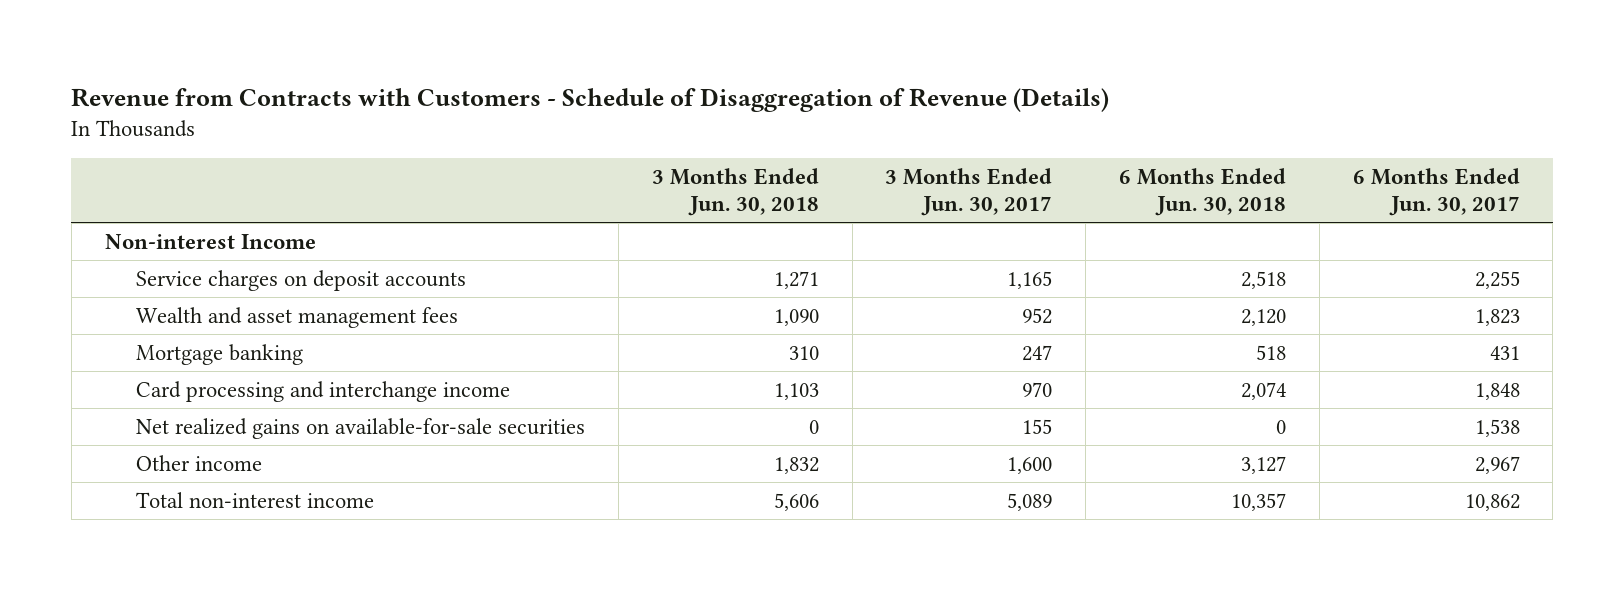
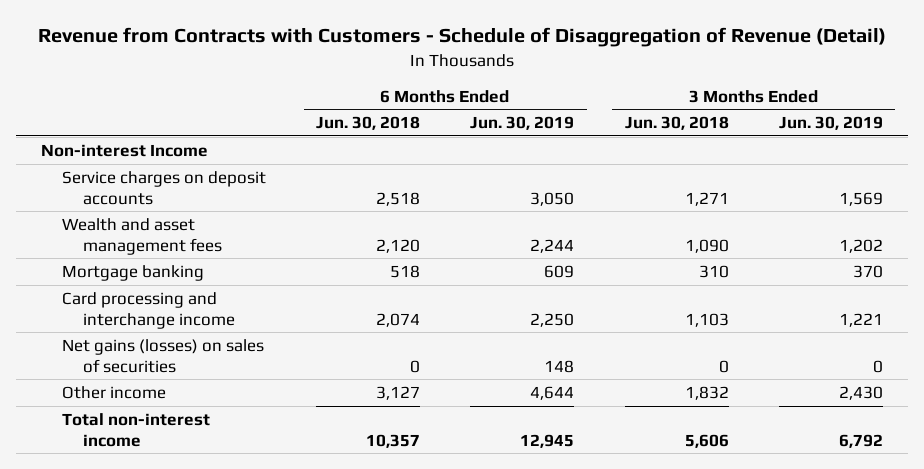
[71,87,1110,112] Revenue from Contracts with Customers - Schedule of Disaggregation of Revenue (Details) -> [37,27,886,48] Revenue from Contracts with Customers - Schedule of Disaggregation of Revenue (Detail)
[885,167,1053,217] 3 Months Ended Jun. 30, 2017 -> none
[1352,167,1520,217] 6 Months Ended Jun. 30, 2017 -> none
none -> [470,116,575,131] Jun. 30, 2019
none -> [778,116,883,131] Jun. 30, 2019
[136,417,586,439] Net realized gains on available-for-sale securities -> [62,338,265,373] Net gains (losses) on sales of securities

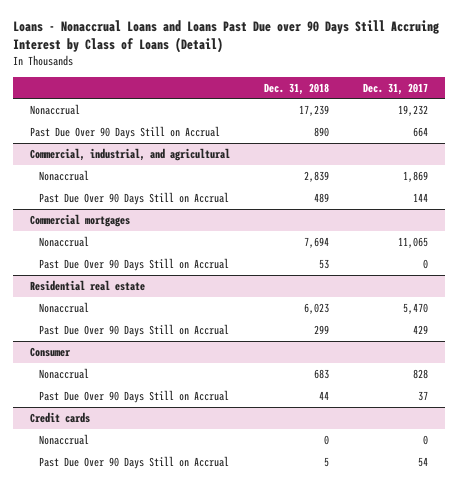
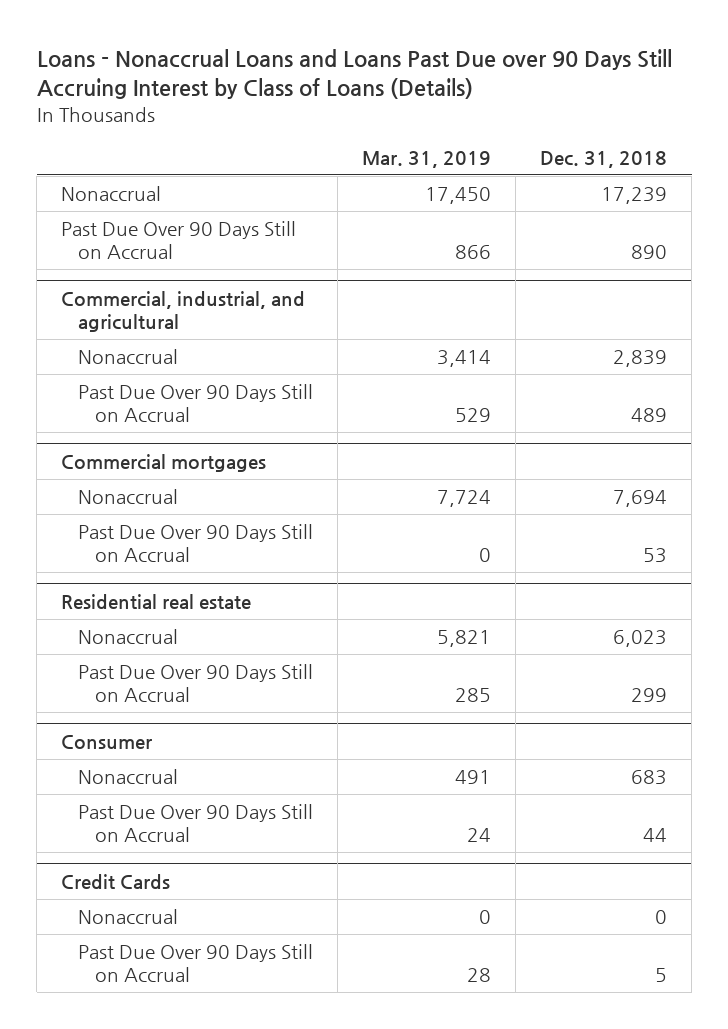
[13,20,440,54] Loans - Nonaccrual Loans and Loans Past Due over 90 Days Still Accruing Interest by Class of Loans (Detail) -> [36,48,672,100] Loans - Nonaccrual Loans and Loans Past Due over 90 Days Still Accruing Interest by Class of Loans (Details)
[363,82,429,95] Dec. 31, 2017 -> none
none -> [362,150,492,168] Mar. 31, 2019
[30,411,91,423] Credit cards -> [61,873,171,889] Credit Cards

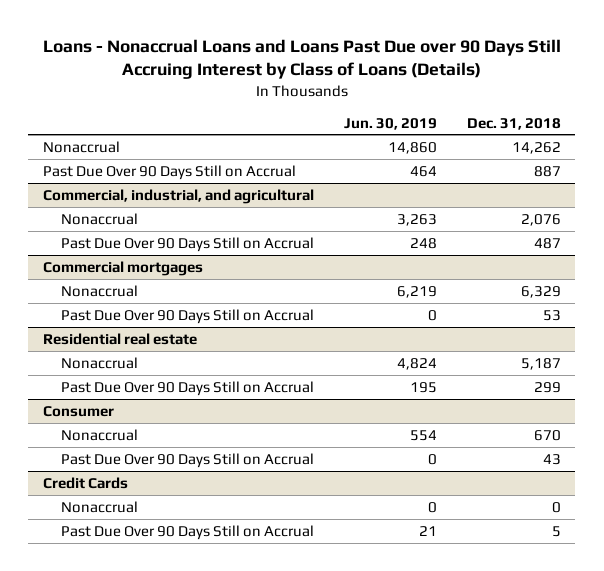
[362,150,492,168] Mar. 31, 2019 -> none
none -> [343,117,437,130] Jun. 30, 2019
[601,187,668,205] 17,239 -> [511,141,561,154] 14,262
[631,245,668,260] 890 -> [533,165,561,177] 887
[613,350,668,368] 2,839 -> [520,213,561,226] 2,076
[631,408,668,423] 489 -> [533,237,561,249] 487
[613,490,668,508] 7,694 -> [520,285,561,298] 6,329
[613,630,668,648] 6,023 -> [520,357,561,370] 5,187
[631,770,668,786] 683 -> [533,429,561,441] 670
[643,828,668,843] 44 -> [542,453,561,465] 43

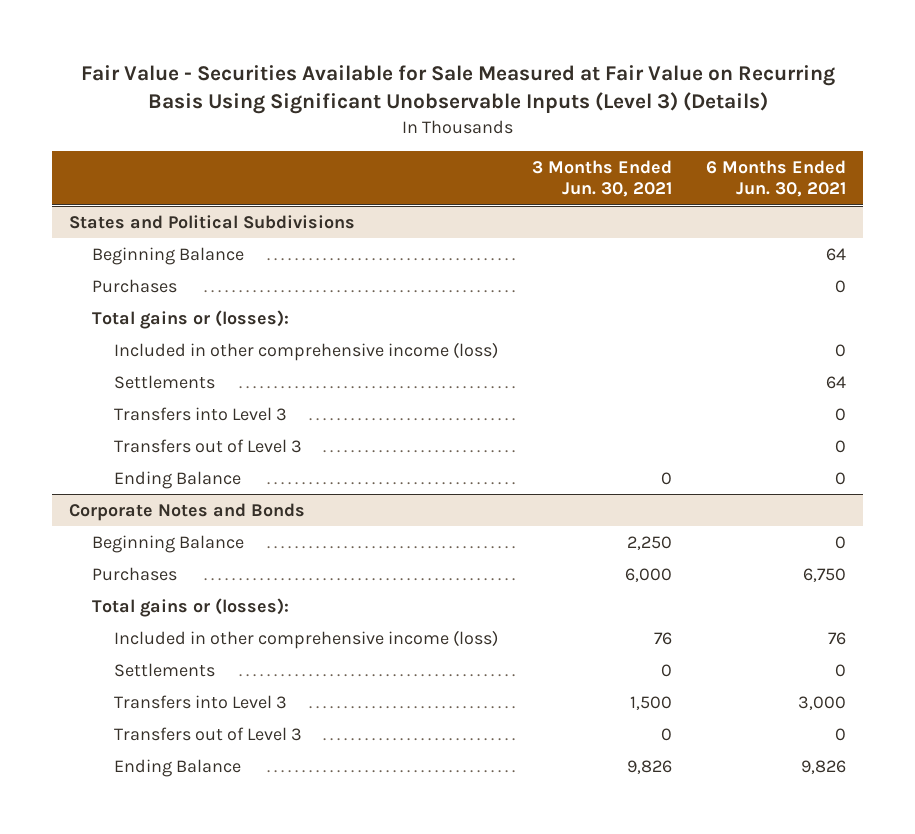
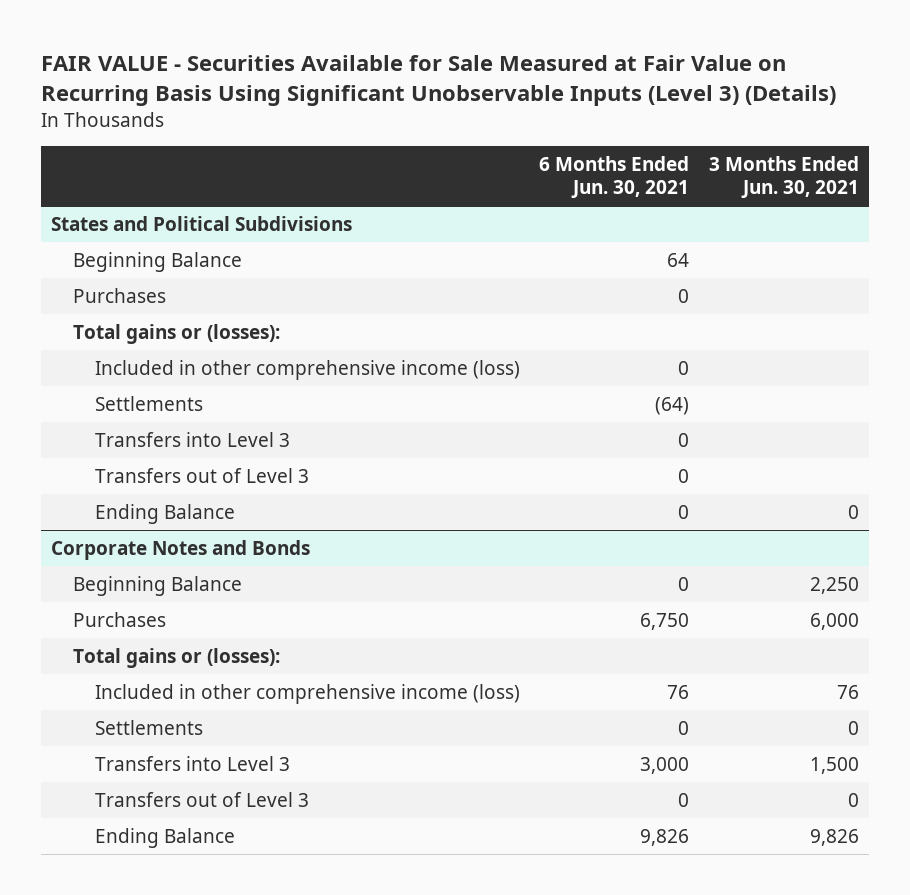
[80,65,835,115] Fair Value - Securities Available for Sale Measured at Fair Value on Recurring Basis Using Significant Unobservable Inputs (Level 3) (Details) -> [41,55,837,106] FAIR VALUE - Securities Available for Sale Measured at Fair Value on Recurring Basis Using Significant Unobservable Inputs (Level 3) (Details)
[826,375,847,389] 64 -> [655,396,690,415] (64)

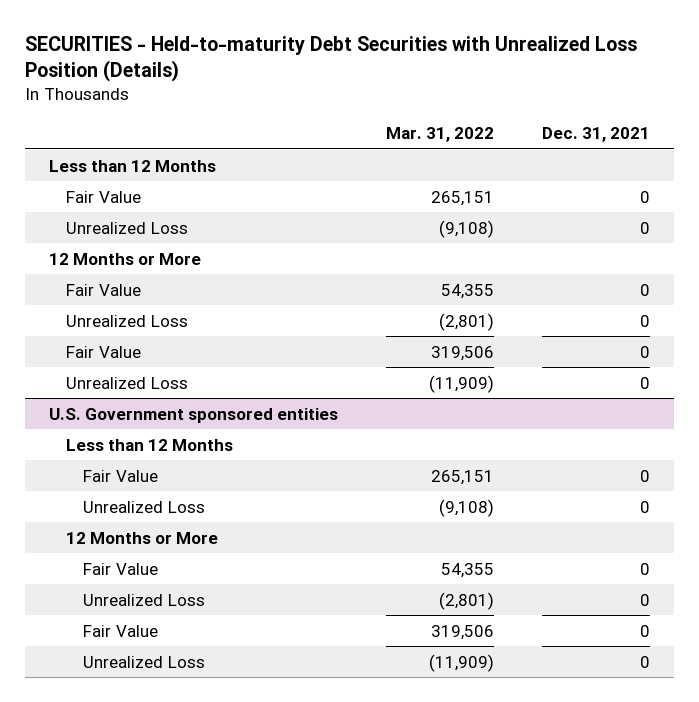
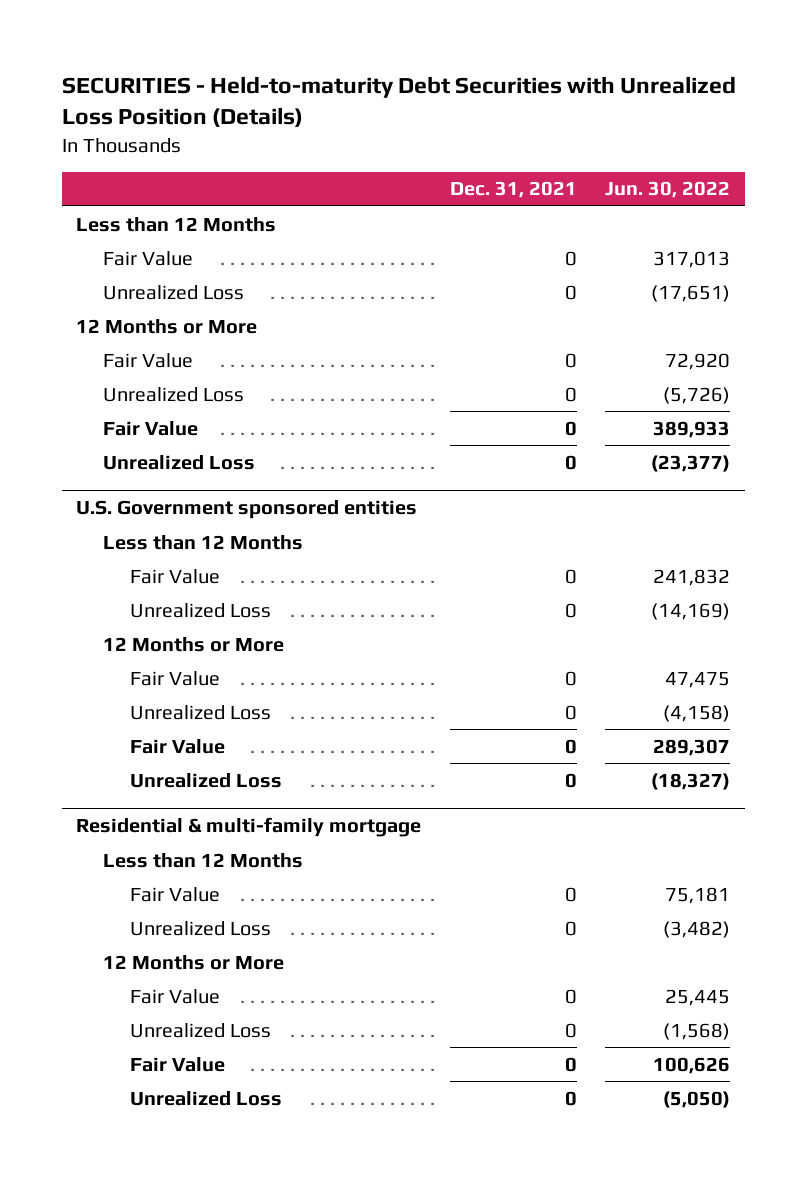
[385,127,494,143] Mar. 31, 2022 -> none
none -> [605,181,731,199] Jun. 30, 2022
none -> [76,817,422,838] Residential & multi-family mortgage
none -> [102,852,303,868] Less than 12 Months
none -> [129,886,220,902] Fair Value
none -> [129,920,271,936] Unrealized Loss
none -> [102,954,284,970] 12 Months or More
none -> [129,988,220,1004] Fair Value
none -> [129,1022,271,1038] Unrealized Loss
none -> [129,1056,225,1072] Fair Value
none -> [129,1090,282,1106] Unrealized Loss

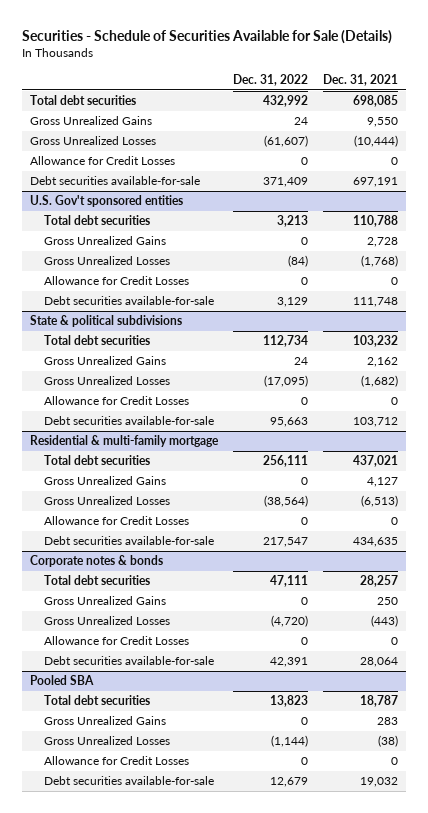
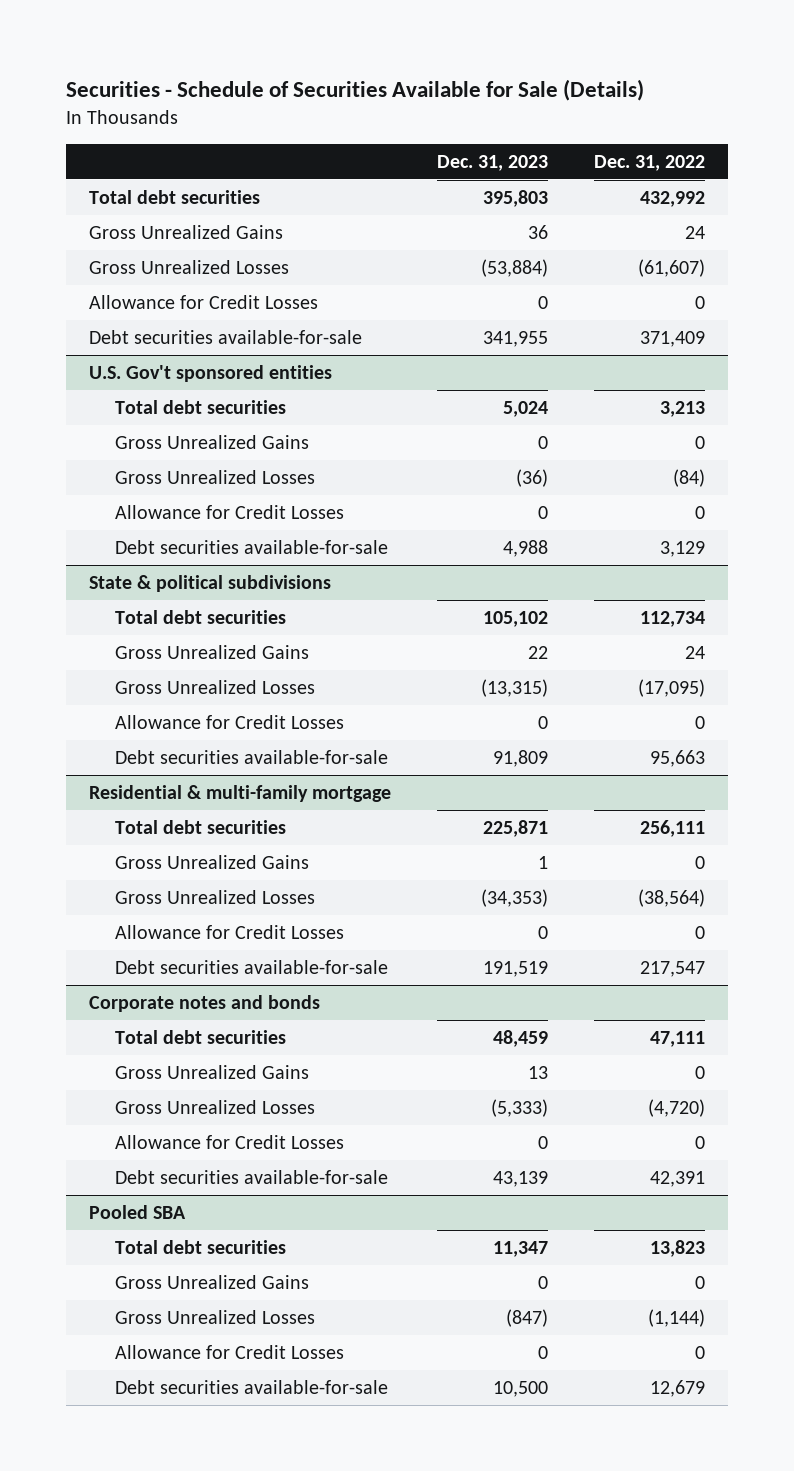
[323,73,399,86] Dec. 31, 2021 -> none
none -> [436,154,548,171] Dec. 31, 2023
[30,555,164,568] Corporate notes & bonds -> [89,994,321,1012] Corporate notes and bonds

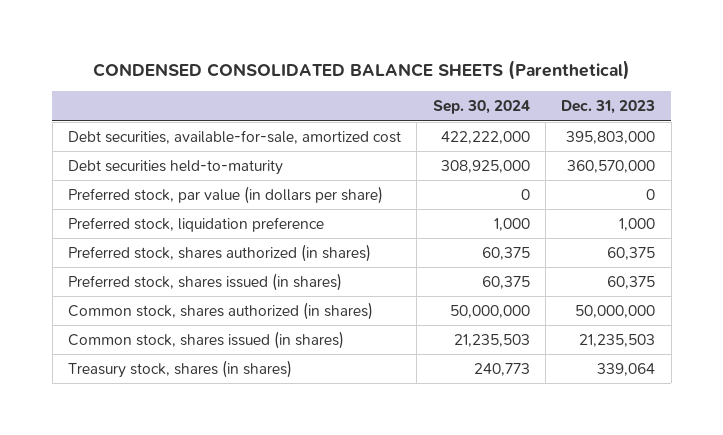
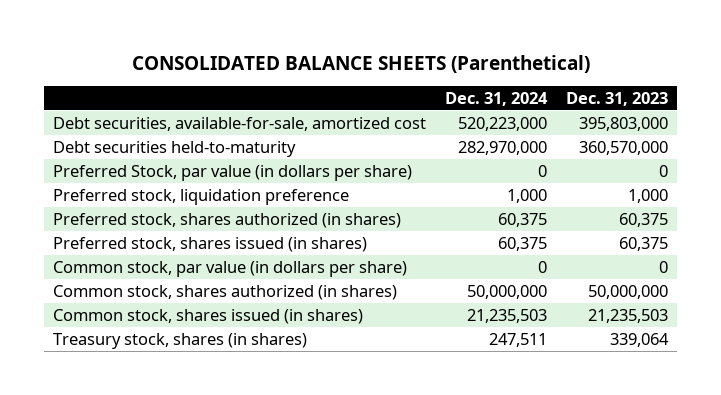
[92,59,630,80] CONDENSED CONSOLIDATED BALANCE SHEETS (Parenthetical) -> [131,54,590,73] CONSOLIDATED BALANCE SHEETS (Parenthetical)
[432,100,530,115] Sep. 30, 2024 -> none
none -> [445,91,549,106] Dec. 31, 2024
[67,185,383,204] Preferred stock, par value (in dollars per share) -> [53,164,413,181] Preferred Stock, par value (in dollars per share)
none -> [53,260,408,277] Common stock, par value (in dollars per share)

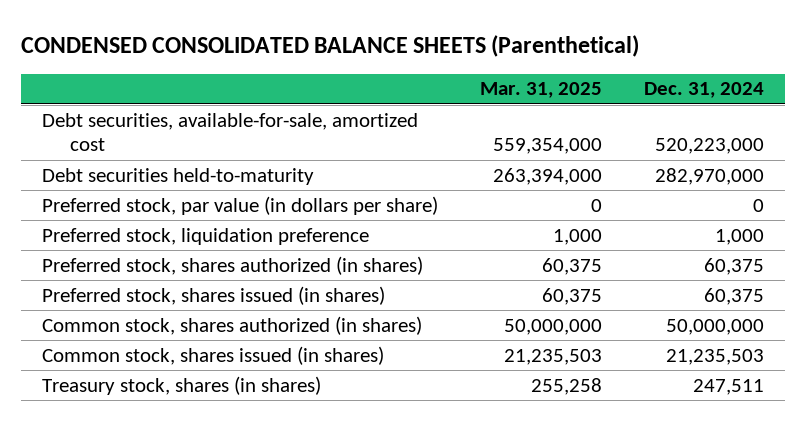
[131,54,590,73] CONSOLIDATED BALANCE SHEETS (Parenthetical) -> [21,35,640,58] CONDENSED CONSOLIDATED BALANCE SHEETS (Parenthetical)
[565,91,668,106] Dec. 31, 2023 -> none
none -> [480,82,603,99] Mar. 31, 2025
[53,164,413,181] Preferred Stock, par value (in dollars per share) -> [42,195,439,215] Preferred stock, par value (in dollars per share)
[53,260,408,277] Common stock, par value (in dollars per share) -> none

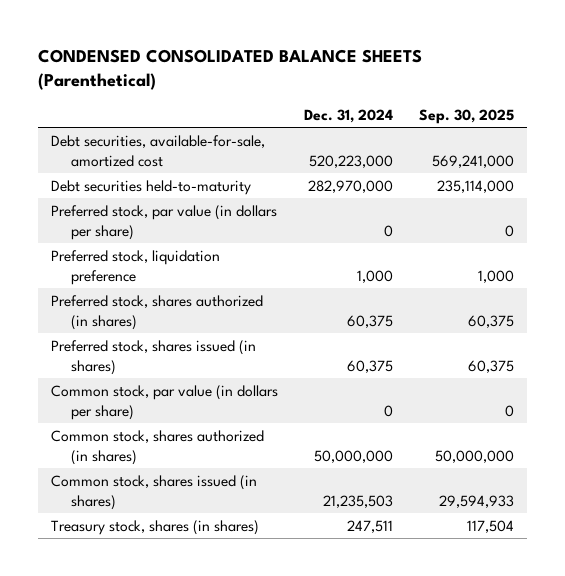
[480,82,603,99] Mar. 31, 2025 -> none
none -> [419,108,515,124] Sep. 30, 2025
none -> [51,384,279,420] Common stock, par value (in dollars per share)

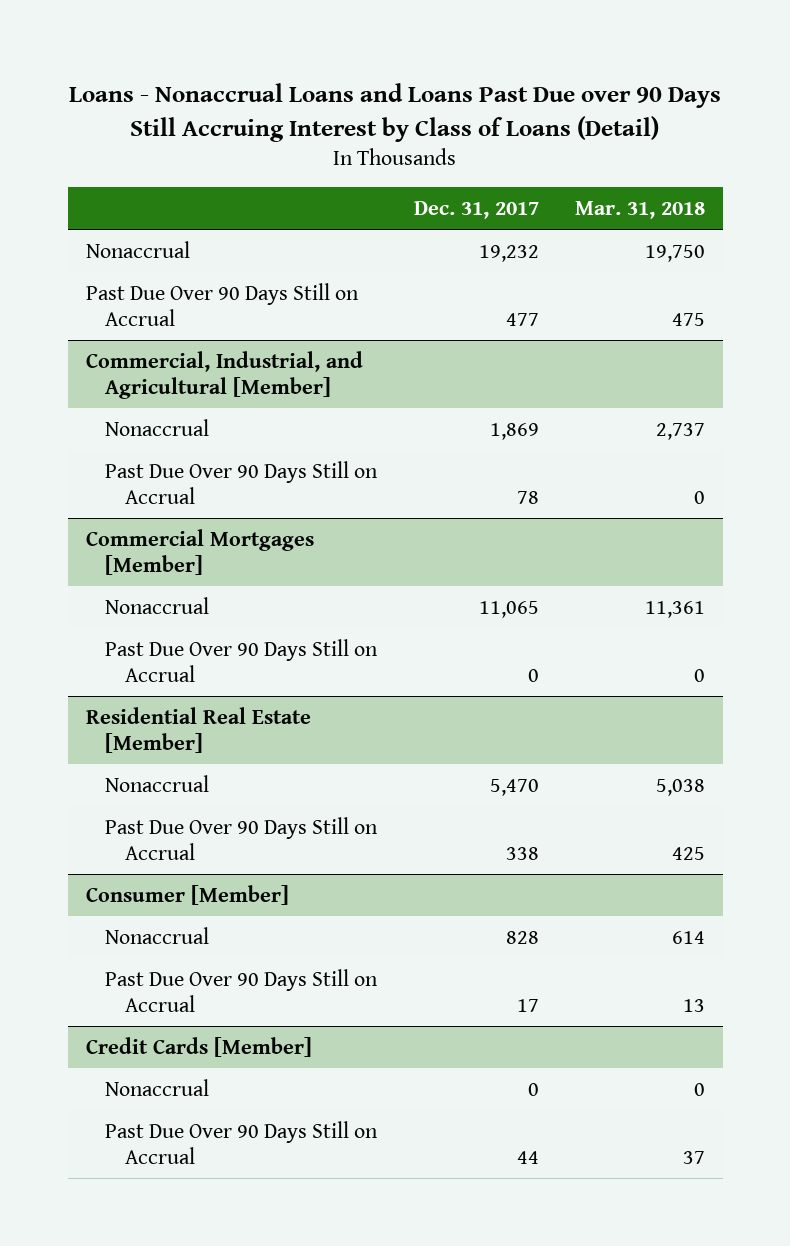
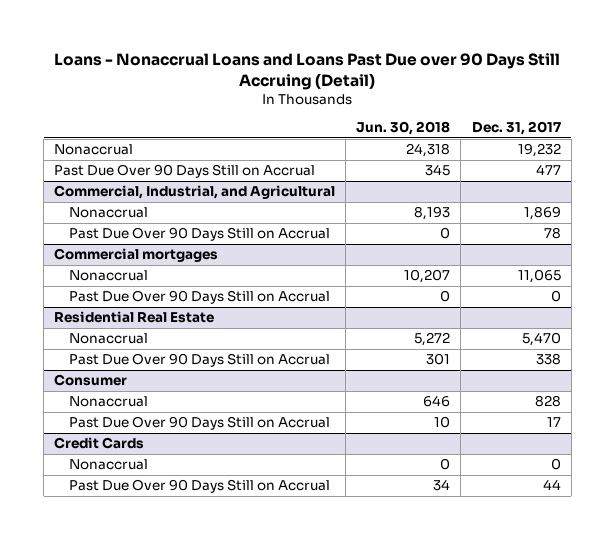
[69,82,722,142] Loans - Nonaccrual Loans and Loans Past Due over 90 Days Still Accruing Interest by Class of Loans (Detail) -> [54,52,561,90] Loans - Nonaccrual Loans and Loans Past Due over 90 Days Still Accruing (Detail)
[574,200,705,219] Mar. 31, 2018 -> none
none -> [356,121,451,136] Jun. 30, 2018
[85,350,363,400] Commercial, Industrial, and Agricultural [Member] -> [54,185,336,200] Commercial, Industrial, and Agricultural
[85,528,314,576] Commercial Mortgages [Member] -> [54,248,219,263] Commercial mortgages
[85,706,311,754] Residential Real Estate [Member] -> [54,311,215,324] Residential Real Estate
[85,884,289,905] Consumer [Member] -> [54,374,128,387] Consumer
[85,1036,312,1057] Credit Cards [Member] -> [54,437,145,450] Credit Cards

